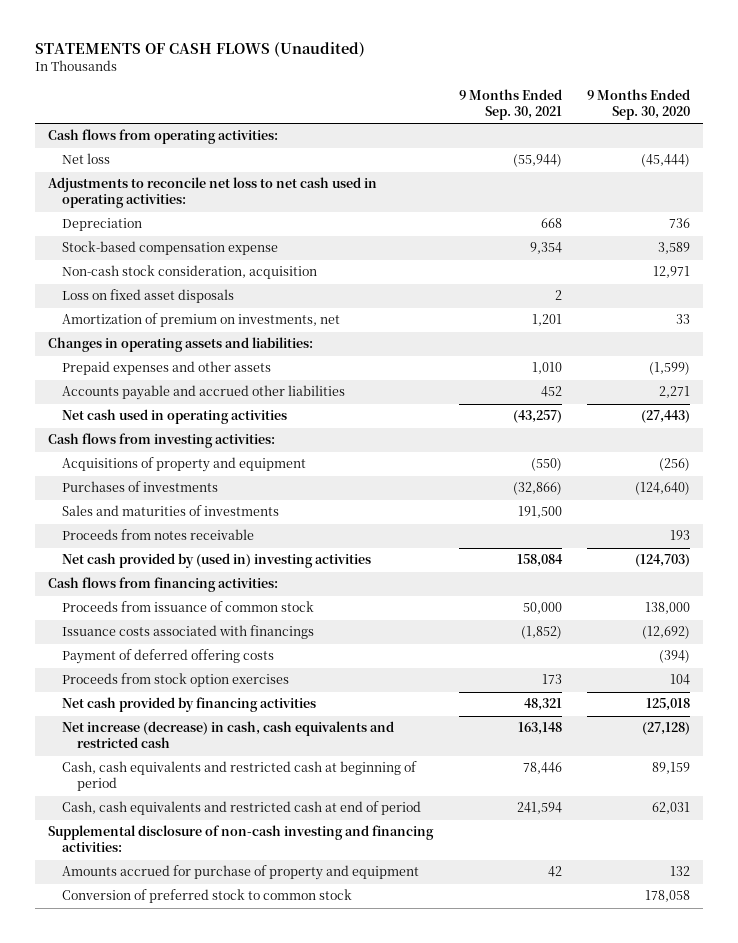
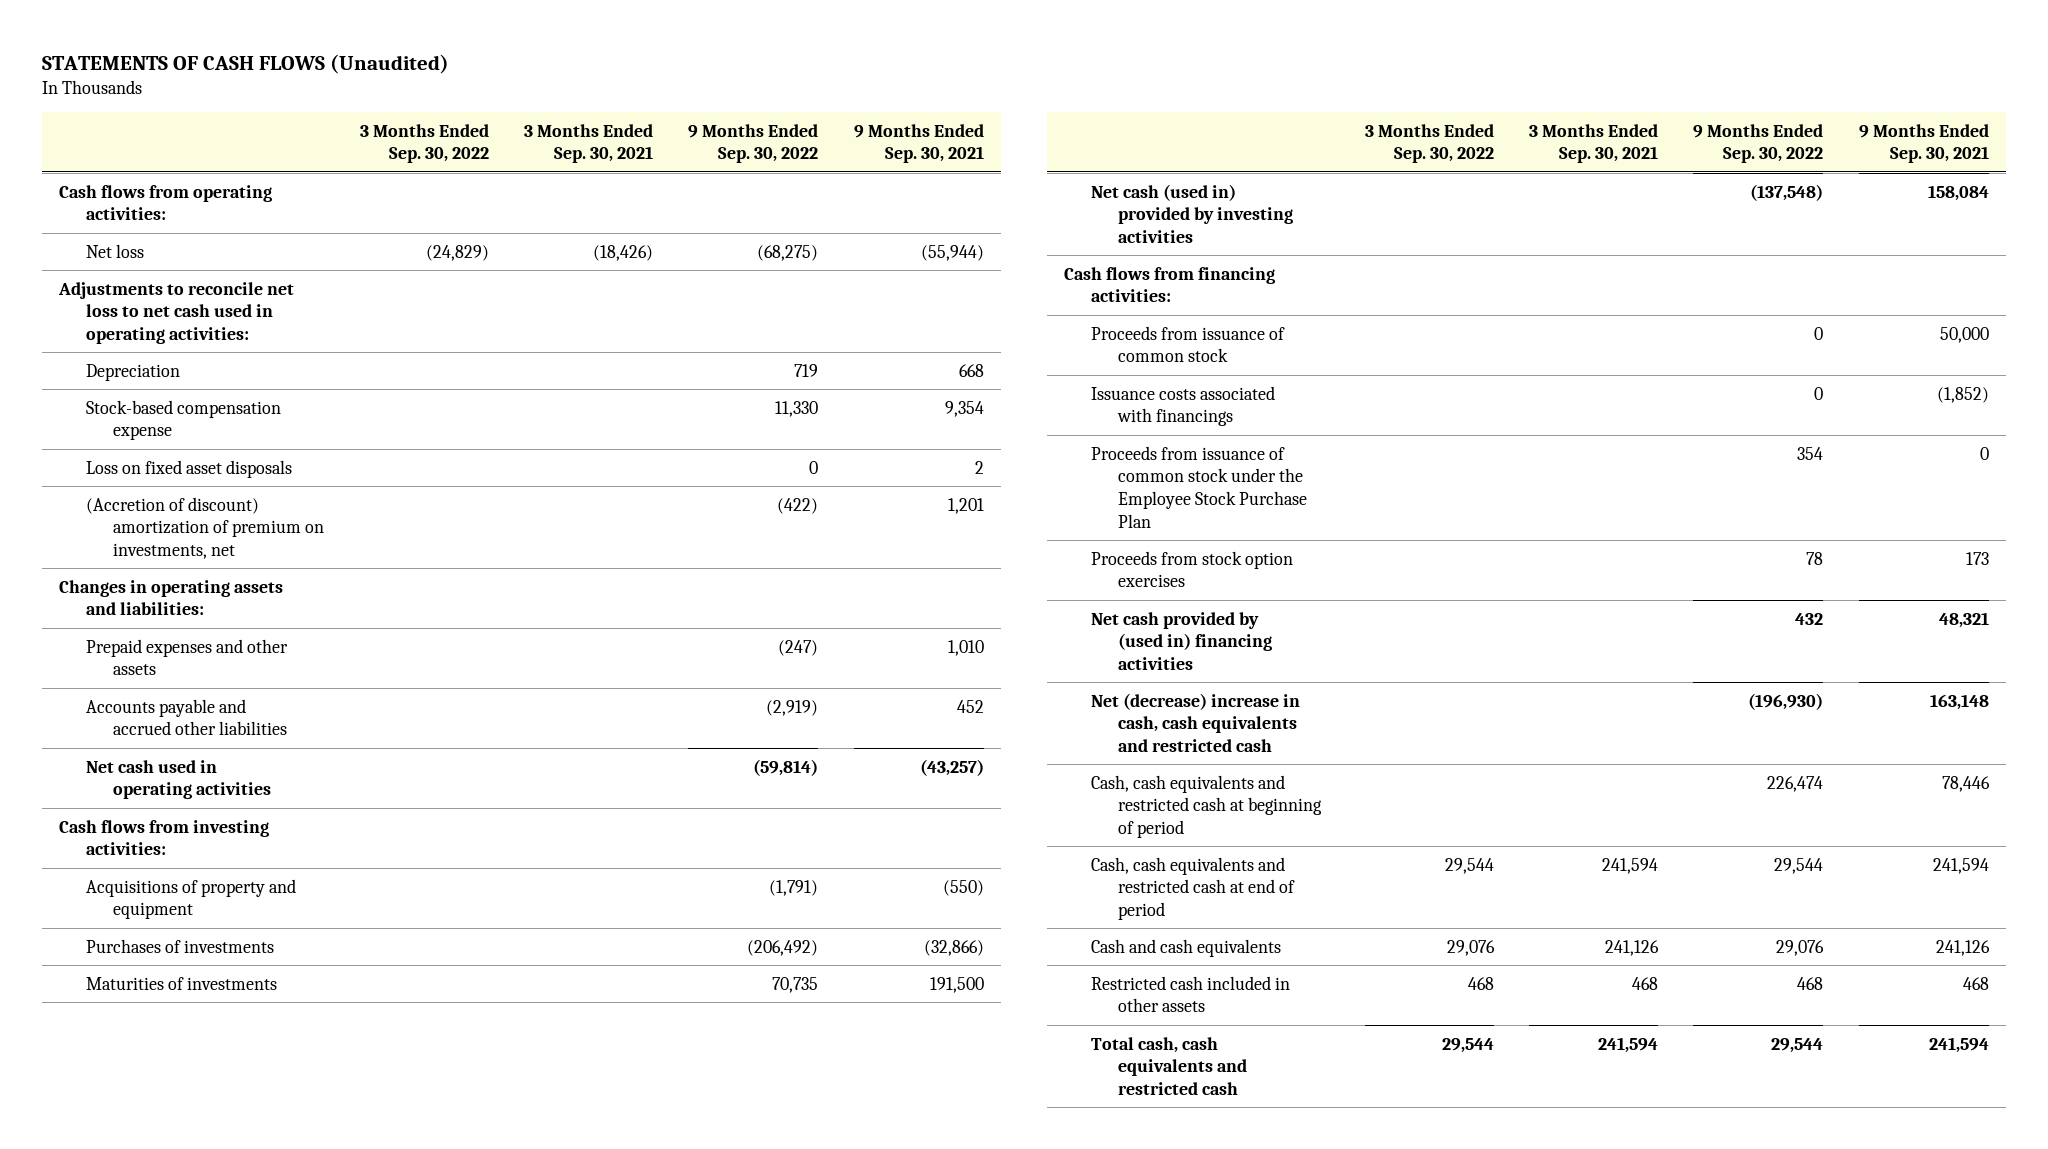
[587,88,691,120] 9 Months Ended Sep. 30, 2020 -> none
none -> [359,123,489,164] 3 Months Ended Sep. 30, 2022
none -> [524,123,654,164] 3 Months Ended Sep. 30, 2021
none -> [688,123,819,164] 9 Months Ended Sep. 30, 2022
[62,265,318,280] Non-cash stock consideration, acquisition -> none
[62,313,341,328] Amortization of premium on investments, net -> [86,496,325,560] (Accretion of discount) amortization of premium on investments, net
[62,529,255,541] Proceeds from notes receivable -> none
[62,505,280,517] Sales and maturities of investments -> [86,976,278,990] Maturities of investments
[62,553,372,569] Net cash provided by (used in) investing activities -> [1091,183,1294,244] Net cash (used in) provided by investing activities
[62,649,275,665] Payment of deferred offering costs -> none
none -> [1091,445,1308,528] Proceeds from issuance of common stock under the Employee Stock Purchase Plan
[62,697,317,713] Net cash provided by financing activities -> [1091,611,1273,671] Net cash provided by (used in) financing activities
[62,721,395,749] Net increase (decrease) in cash, cash equivalents and restricted cash -> [1091,692,1301,753] Net (decrease) increase in cash, cash equivalents and restricted cash
[47,825,434,853] Supplemental disclosure of non-cash investing and financing activities: -> none
[62,865,420,881] Amounts accrued for purchase of property and equipment -> none
[62,889,353,904] Conversion of preferred stock to common stock -> none
none -> [1091,938,1282,957] Cash and cash equivalents
none -> [1091,975,1291,1013] Restricted cash included in other assets
none -> [1091,1036,1248,1096] Total cash, cash equivalents and restricted cash

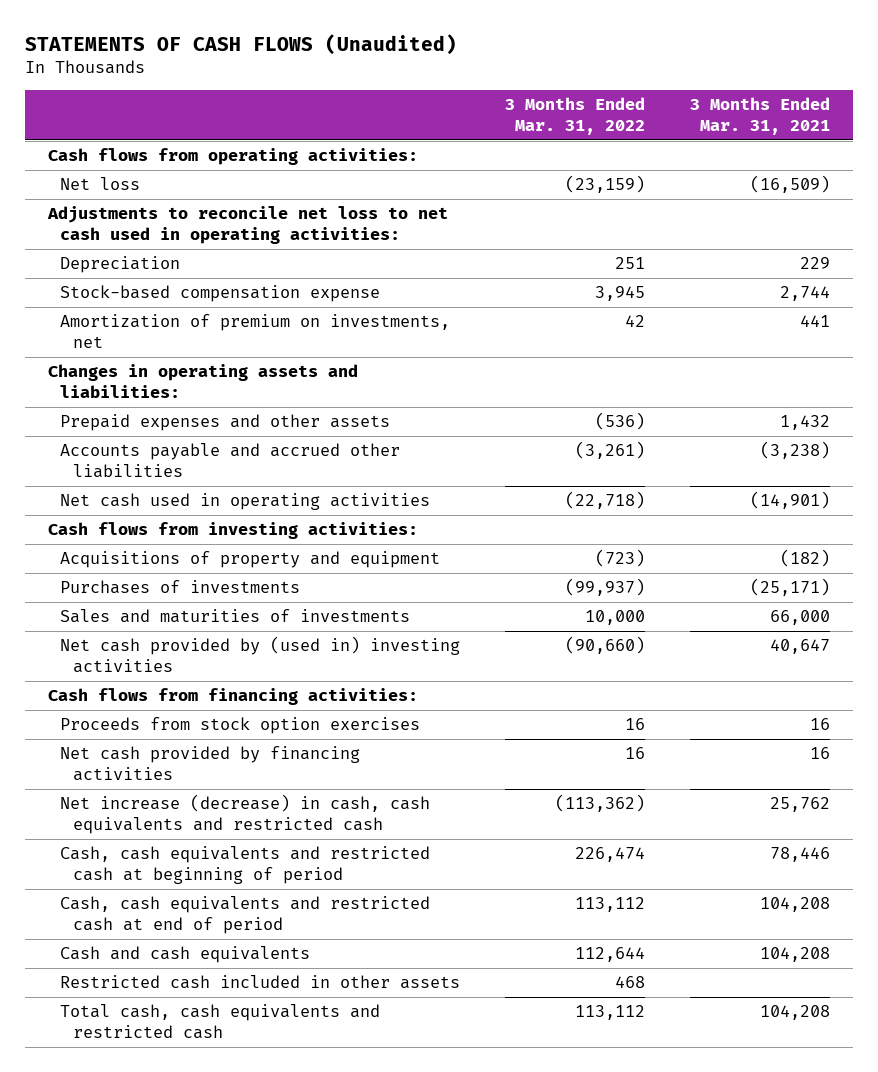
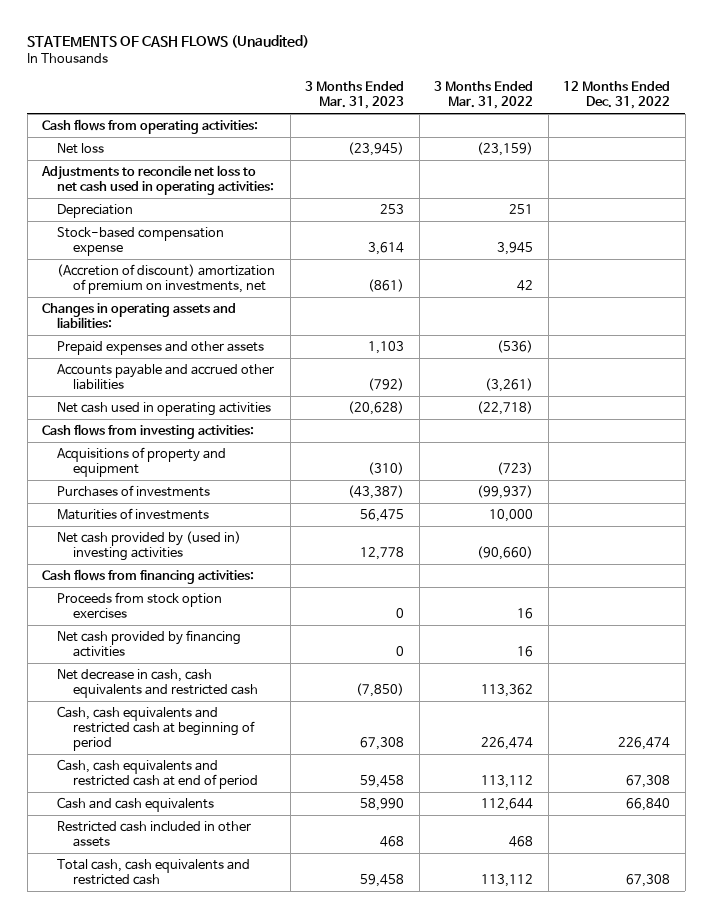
[690,96,831,135] 3 Months Ended Mar. 31, 2021 -> none
none -> [305,81,405,110] 3 Months Ended Mar. 31, 2023
none -> [563,81,671,110] 12 Months Ended Dec. 31, 2022
[60,314,451,349] Amortization of premium on investments, net -> [57,263,276,294] (Accretion of discount) amortization of premium on investments, net
[60,609,411,624] Sales and maturities of investments -> [57,507,210,520] Maturities of investments
[60,794,431,835] Net increase (decrease) in cash, cash equivalents and restricted cash -> [57,668,258,698] Net decrease in cash, cash equivalents and restricted cash
[555,794,646,813] (113,362) -> [481,683,534,697] 113,362

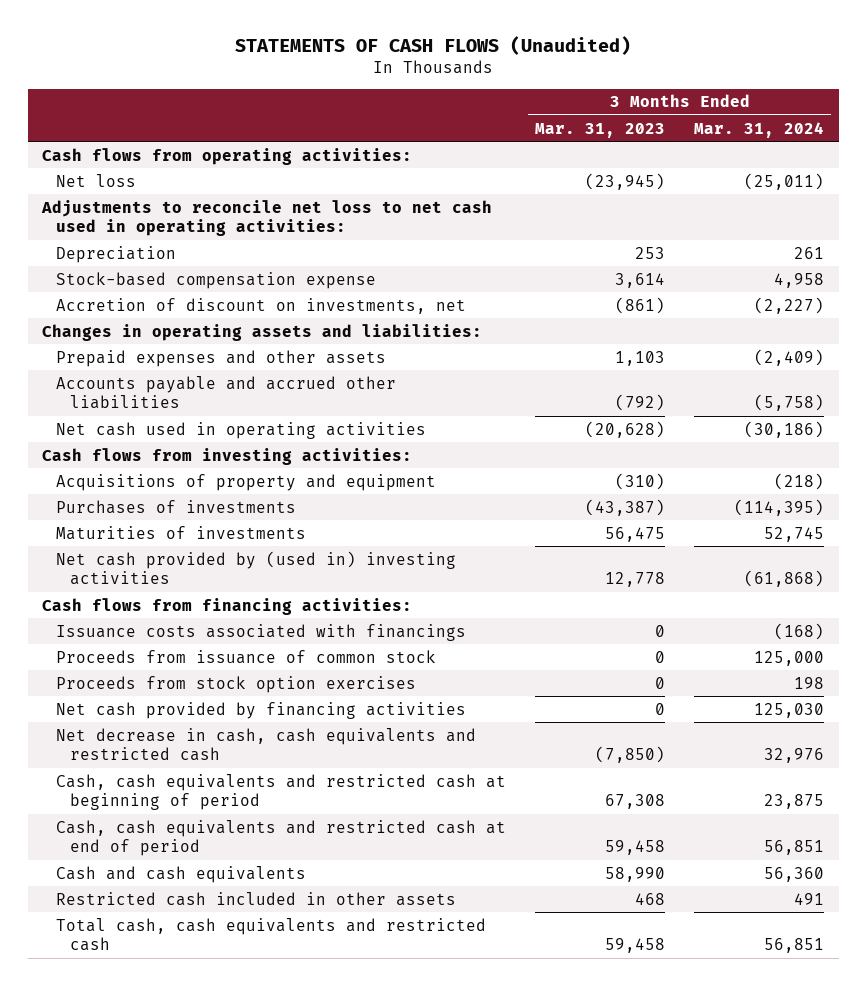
[434,81,534,110] 3 Months Ended Mar. 31, 2022 -> none
[563,81,671,110] 12 Months Ended Dec. 31, 2022 -> none
none -> [694,121,825,138] Mar. 31, 2024
[57,263,276,294] (Accretion of discount) amortization of premium on investments, net -> [56,297,467,314] Accretion of discount on investments, net
none -> [56,623,467,641] Issuance costs associated with financings
none -> [56,649,437,664] Proceeds from issuance of common stock

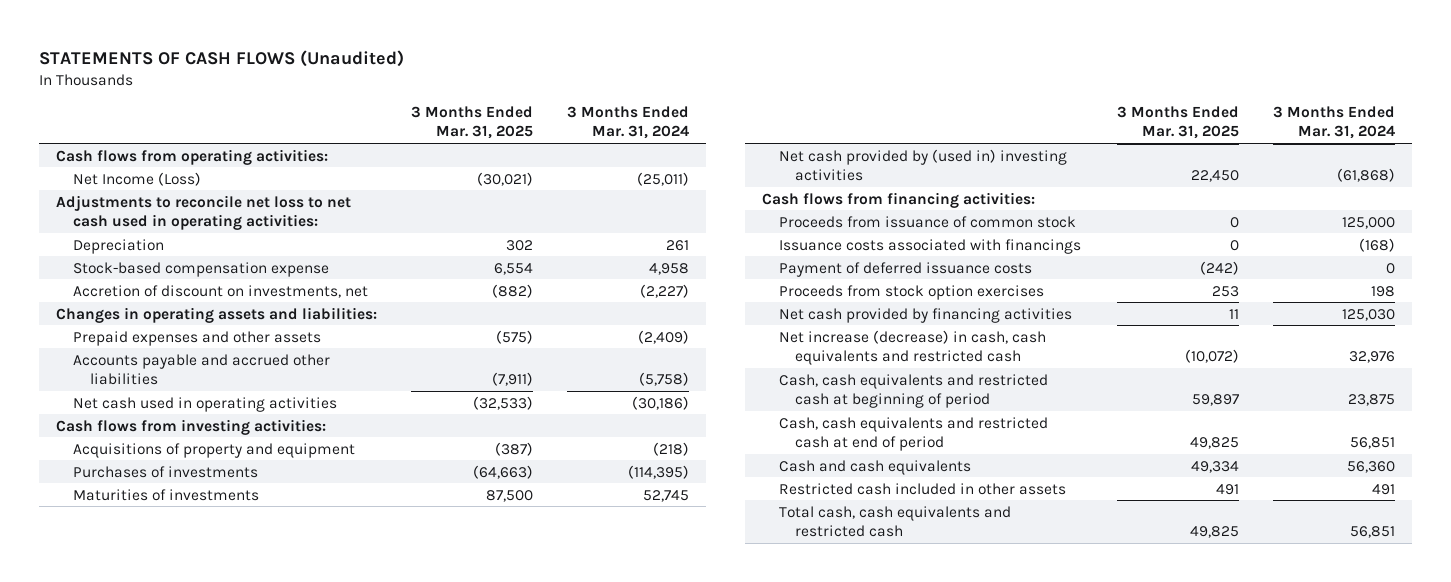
[535,122,666,138] Mar. 31, 2023 -> none
none -> [411,105,534,140] 3 Months Ended Mar. 31, 2025
[56,173,137,187] Net loss -> [73,171,202,186] Net Income (Loss)
[56,623,467,641] Issuance costs associated with financings -> [778,238,1081,254] Issuance costs associated with financings
none -> [778,261,1032,277] Payment of deferred issuance costs
[56,727,477,762] Net decrease in cash, cash equivalents and restricted cash -> [778,329,1046,366] Net increase (decrease) in cash, cash equivalents and restricted cash

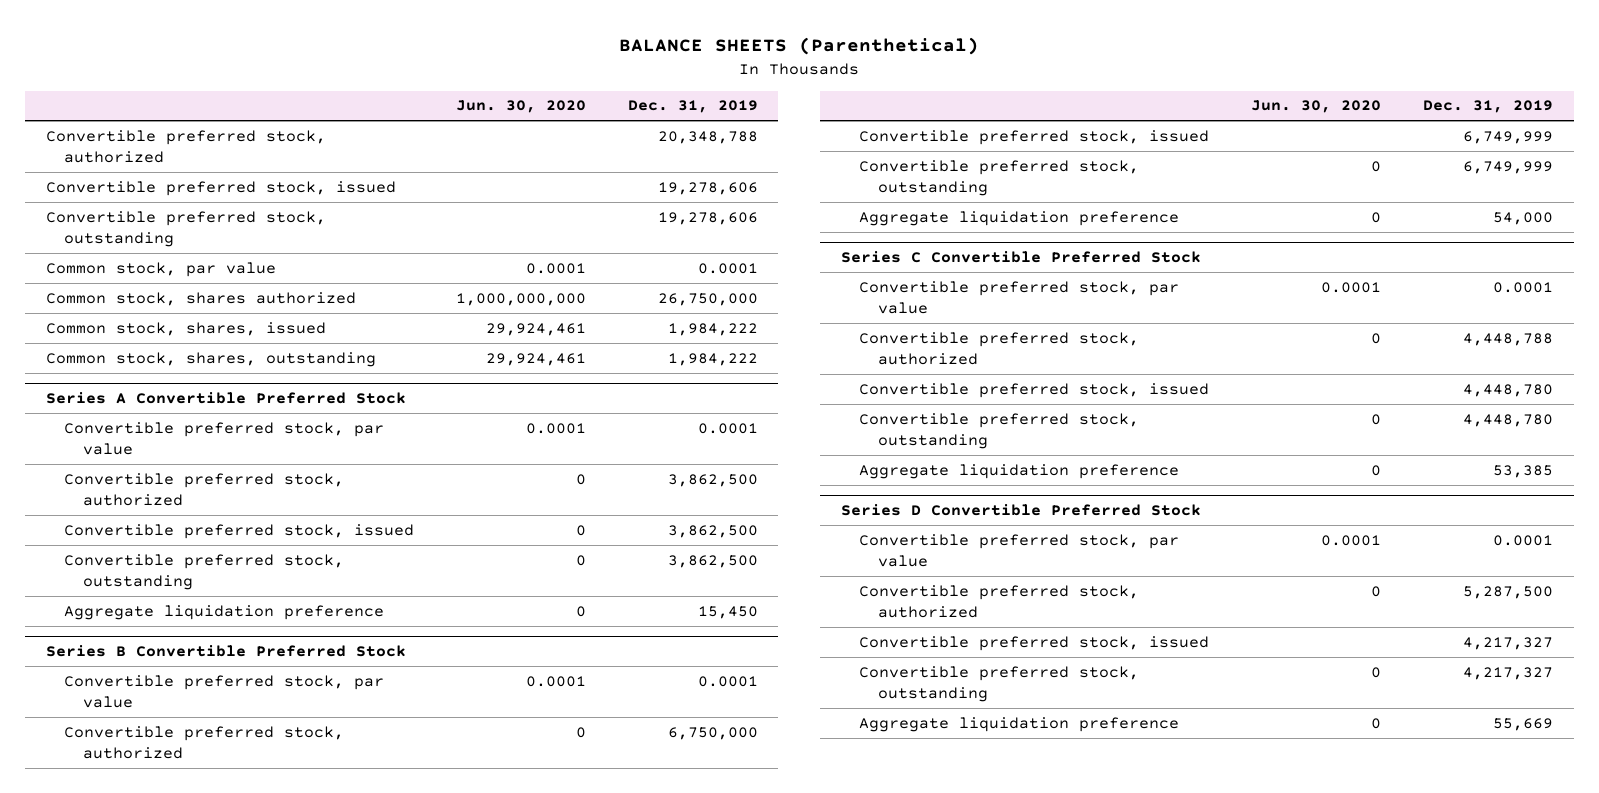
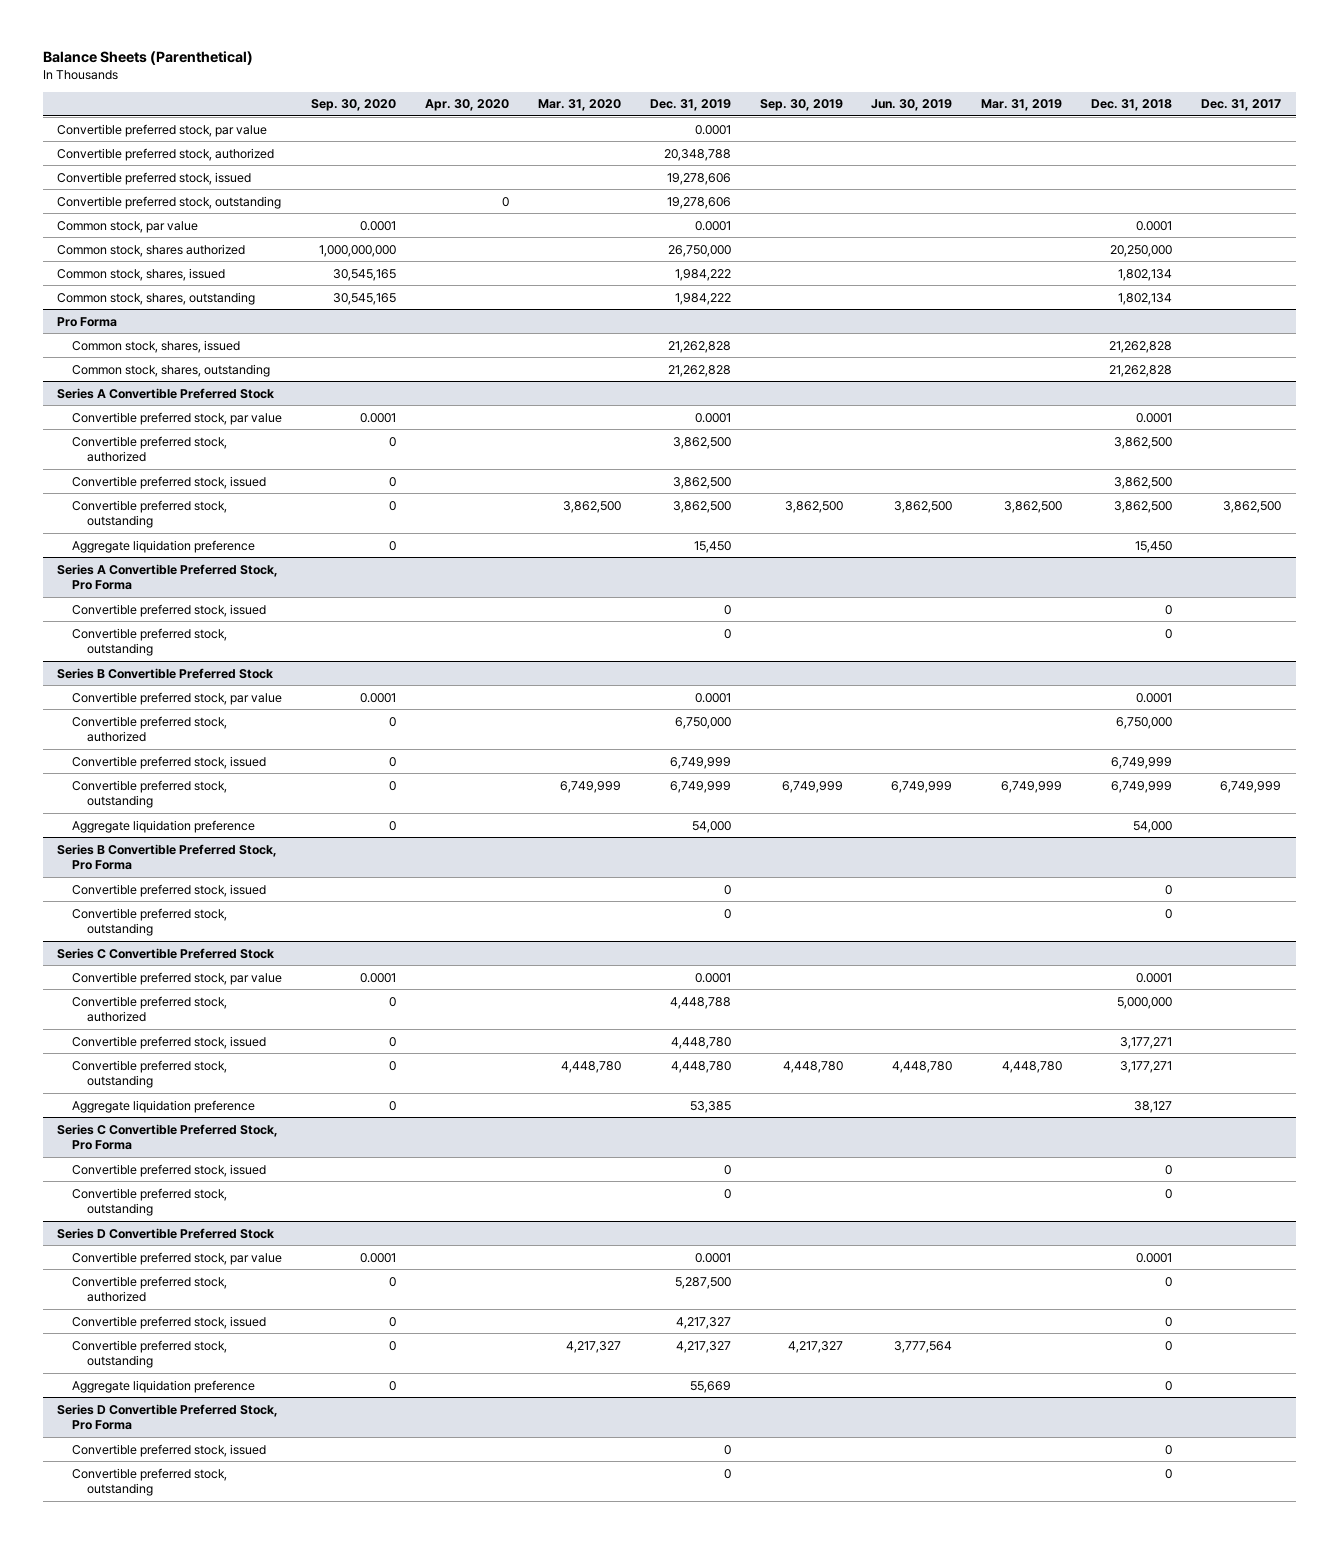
[619,37,980,56] BALANCE SHEETS (Parenthetical) -> [42,51,253,66] Balance Sheets (Parenthetical)
[455,100,586,114] Jun. 30, 2020 -> none
none -> [310,99,396,112] Sep. 30, 2020
none -> [424,99,509,112] Apr. 30, 2020
none -> [537,99,621,112] Mar. 31, 2020
none -> [759,99,843,112] Sep. 30, 2019
none -> [871,99,953,112] Jun. 30, 2019
none -> [981,99,1063,112] Mar. 31, 2019
none -> [1091,99,1173,112] Dec. 31, 2018
none -> [1201,99,1282,112] Dec. 31, 2017
none -> [57,123,268,137] Convertible preferred stock, par value
none -> [57,316,118,327] Pro Forma
none -> [72,339,241,353] Common stock, shares, issued
none -> [72,363,271,377] Common stock, shares, outstanding
none -> [57,563,279,590] Series A Convertible Preferred Stock, Pro Forma
none -> [72,603,267,617] Convertible preferred stock, issued
none -> [72,627,228,656] Convertible preferred stock, outstanding
none -> [57,843,278,870] Series B Convertible Preferred Stock, Pro Forma
none -> [72,883,267,897] Convertible preferred stock, issued
none -> [72,907,228,936] Convertible preferred stock, outstanding
none -> [57,1123,279,1150] Series C Convertible Preferred Stock, Pro Forma
none -> [72,1163,267,1177] Convertible preferred stock, issued
none -> [72,1187,228,1216] Convertible preferred stock, outstanding
none -> [57,1403,279,1430] Series D Convertible Preferred Stock, Pro Forma
none -> [72,1443,267,1457] Convertible preferred stock, issued
none -> [72,1467,228,1496] Convertible preferred stock, outstanding

